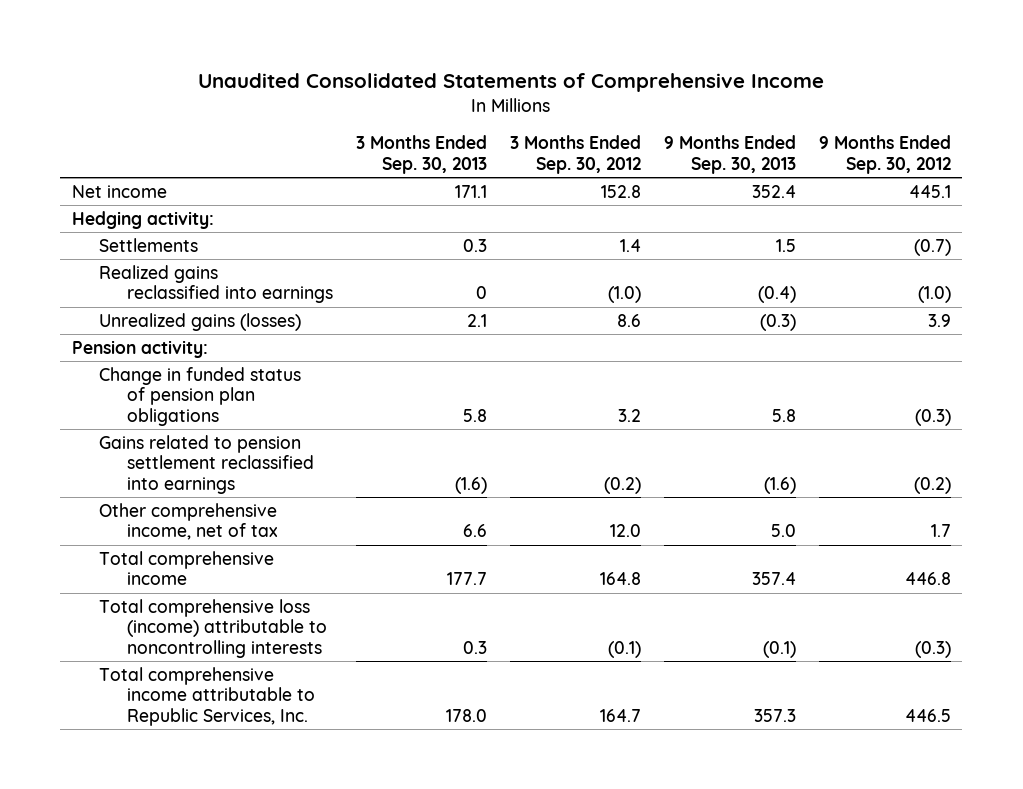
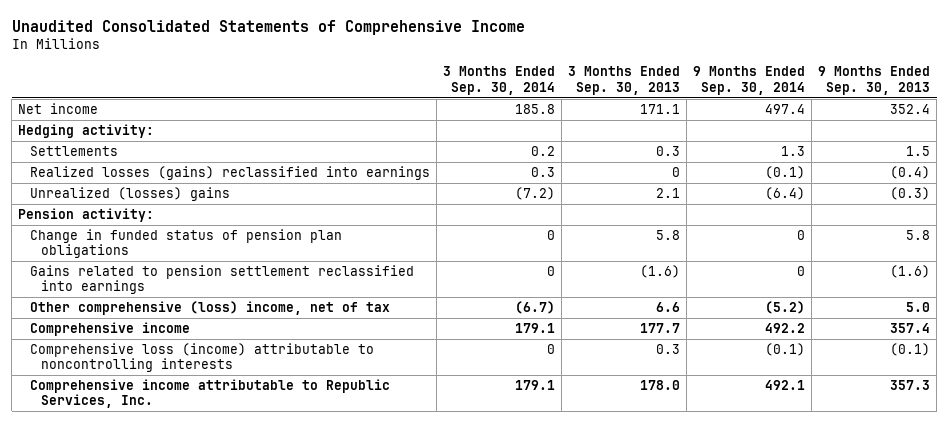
[509,135,641,174] 3 Months Ended Sep. 30, 2012 -> none
[818,135,951,174] 9 Months Ended Sep. 30, 2012 -> none
none -> [442,66,555,95] 3 Months Ended Sep. 30, 2014
none -> [693,66,806,95] 9 Months Ended Sep. 30, 2014
[99,264,333,304] Realized gains reclassified into earnings -> [29,166,430,181] Realized losses (gains) reclassified into earnings
[99,312,302,331] Unrealized gains (losses) -> [29,187,230,202] Unrealized (losses) gains
[99,502,278,541] Other comprehensive income, net of tax -> [29,301,390,316] Other comprehensive (loss) income, net of tax
[99,550,275,586] Total comprehensive income -> [29,322,190,337] Comprehensive income
[99,598,327,658] Total comprehensive loss (income) attributable to noncontrolling interests -> [29,343,374,373] Comprehensive loss (income) attributable to noncontrolling interests
[99,666,315,726] Total comprehensive income attributable to Republic Services, Inc. -> [29,379,390,409] Comprehensive income attributable to Republic Services, Inc.

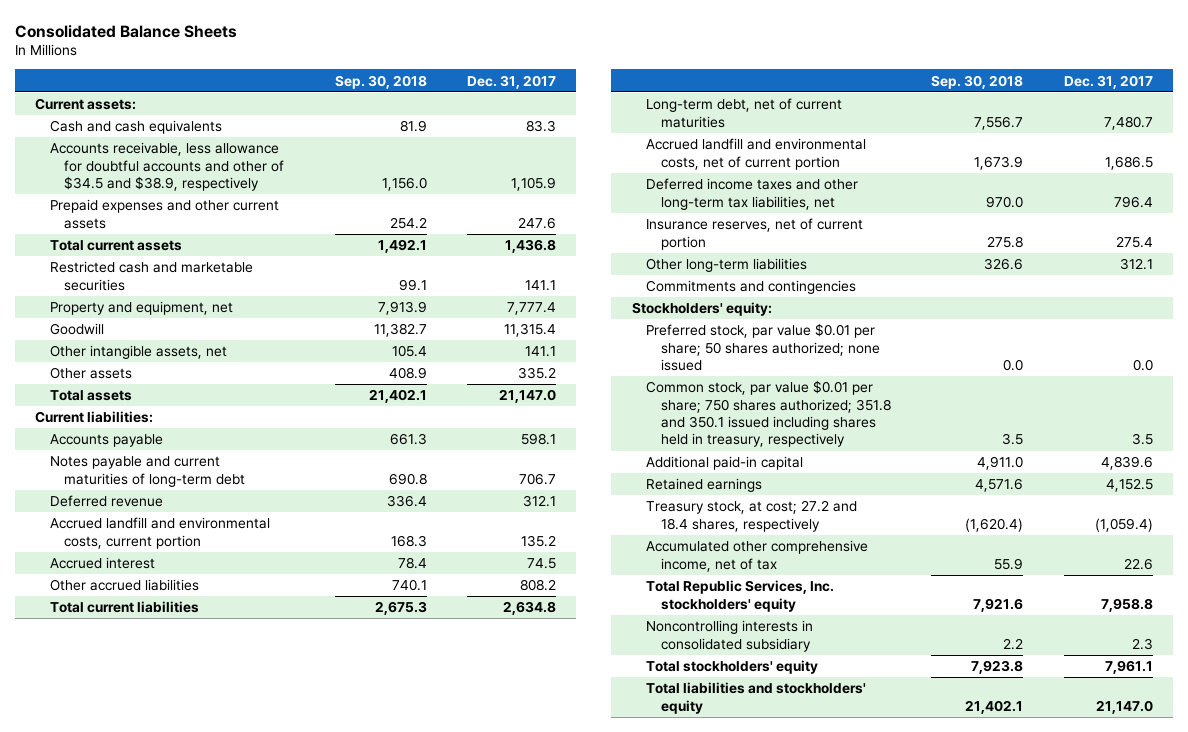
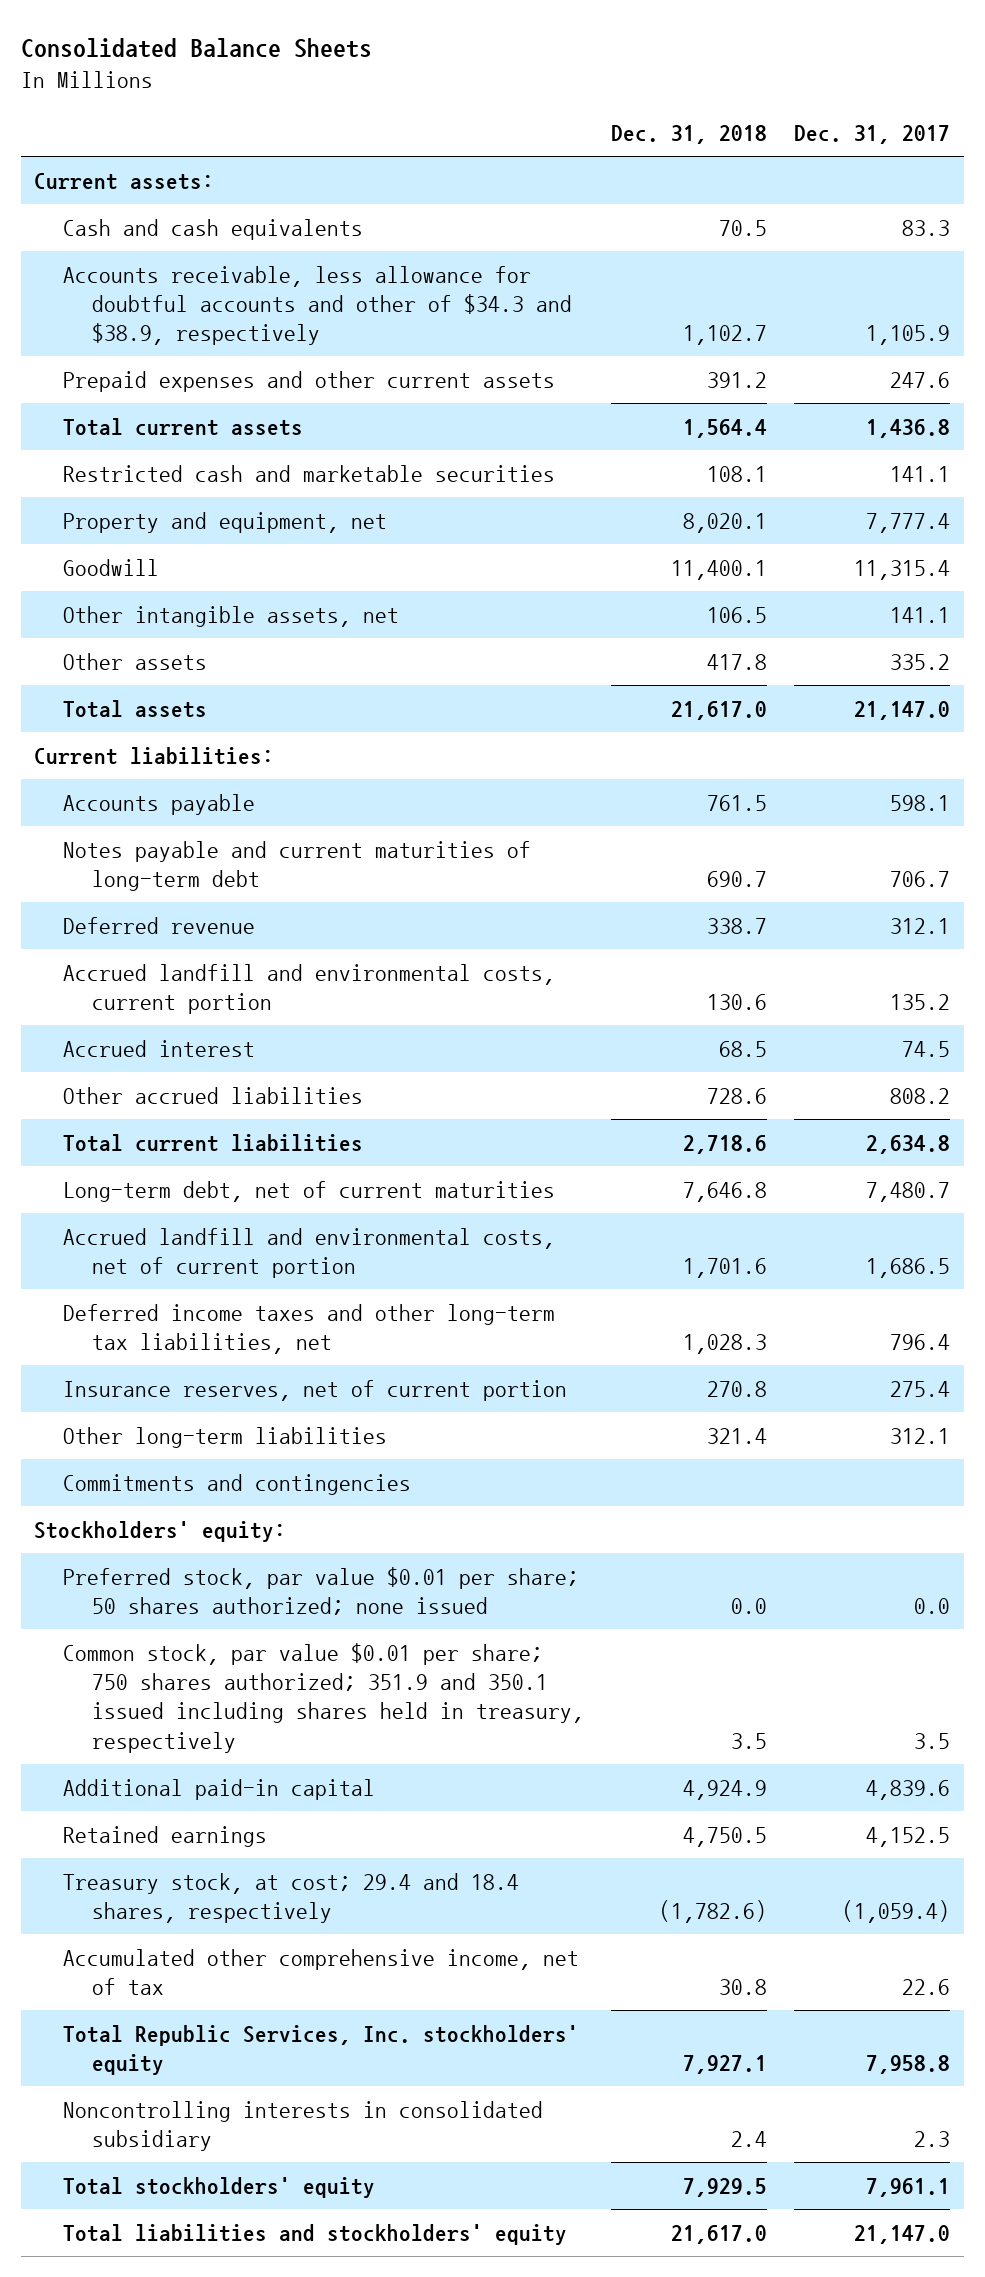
[334,74,427,89] Sep. 30, 2018 -> none
none -> [611,124,768,144] Dec. 31, 2018
[49,142,285,192] Accounts receivable, less allowance for doubtful accounts and other of $34.5 and $38.9, respectively -> [63,265,573,346] Accounts receivable, less allowance for doubtful accounts and other of $34.3 and $38.9, respectively
[646,380,891,448] Common stock, par value $0.01 per share; 750 shares authorized; 351.8 and 350.1 issued including shares held in treasury, respectively -> [63,1642,585,1753] Common stock, par value $0.01 per share; 750 shares authorized; 351.9 and 350.1 issued including shares held in treasury, respectively
[646,500,858,532] Treasury stock, at cost; 27.2 and 18.4 shares, respectively -> [63,1872,520,1923] Treasury stock, at cost; 29.4 and 18.4 shares, respectively

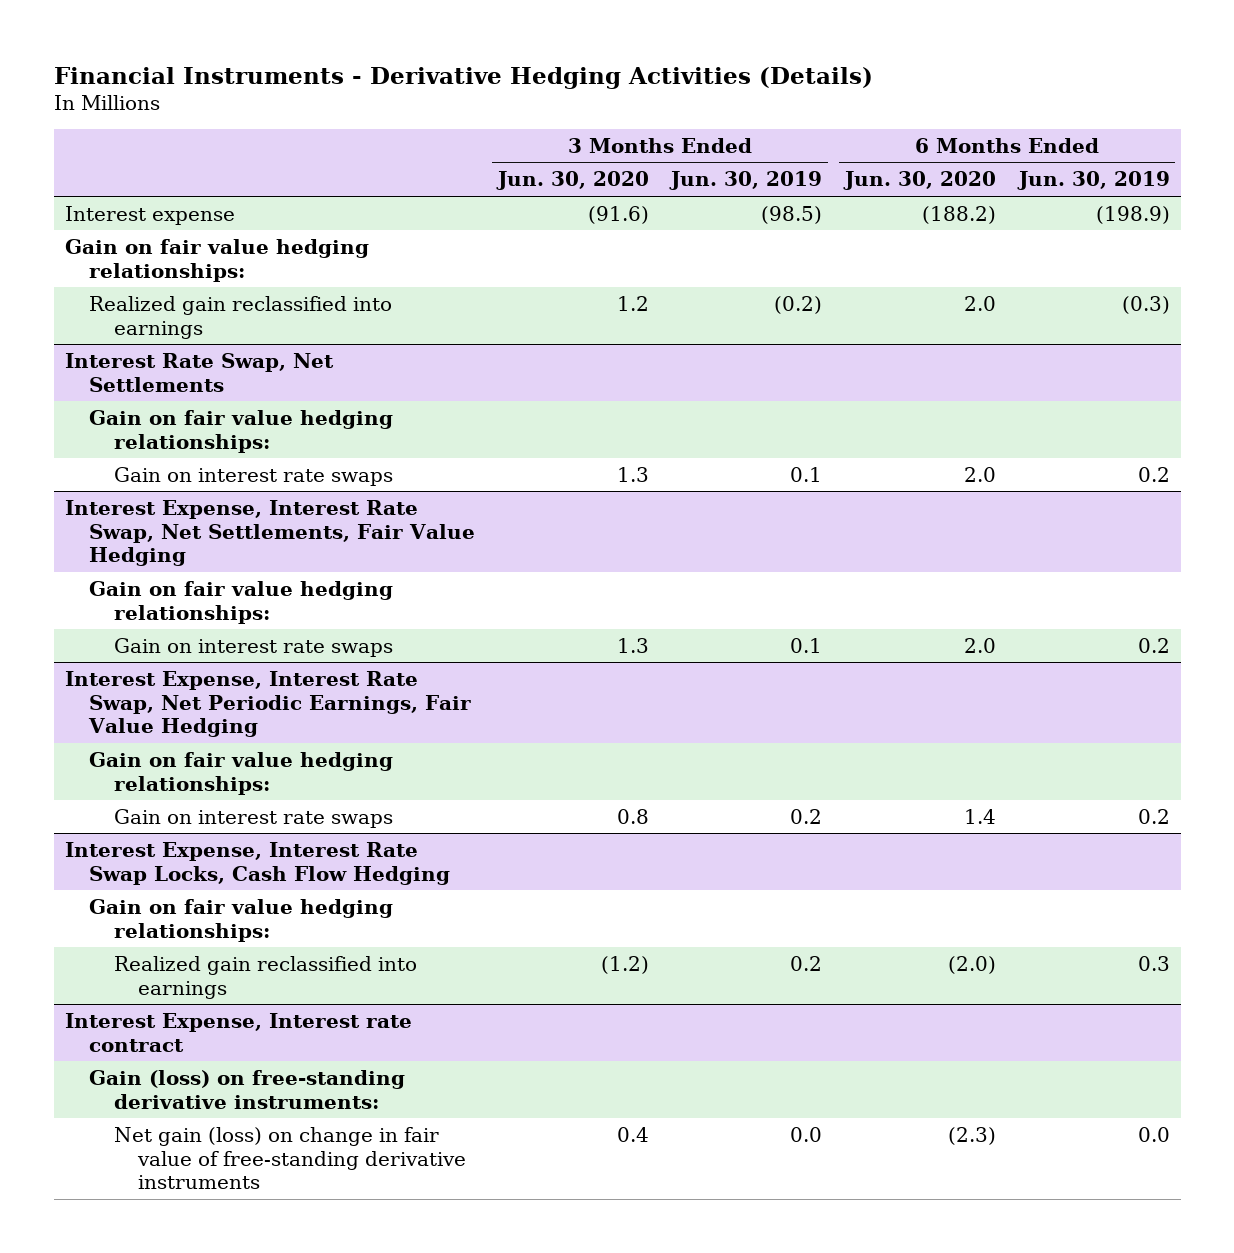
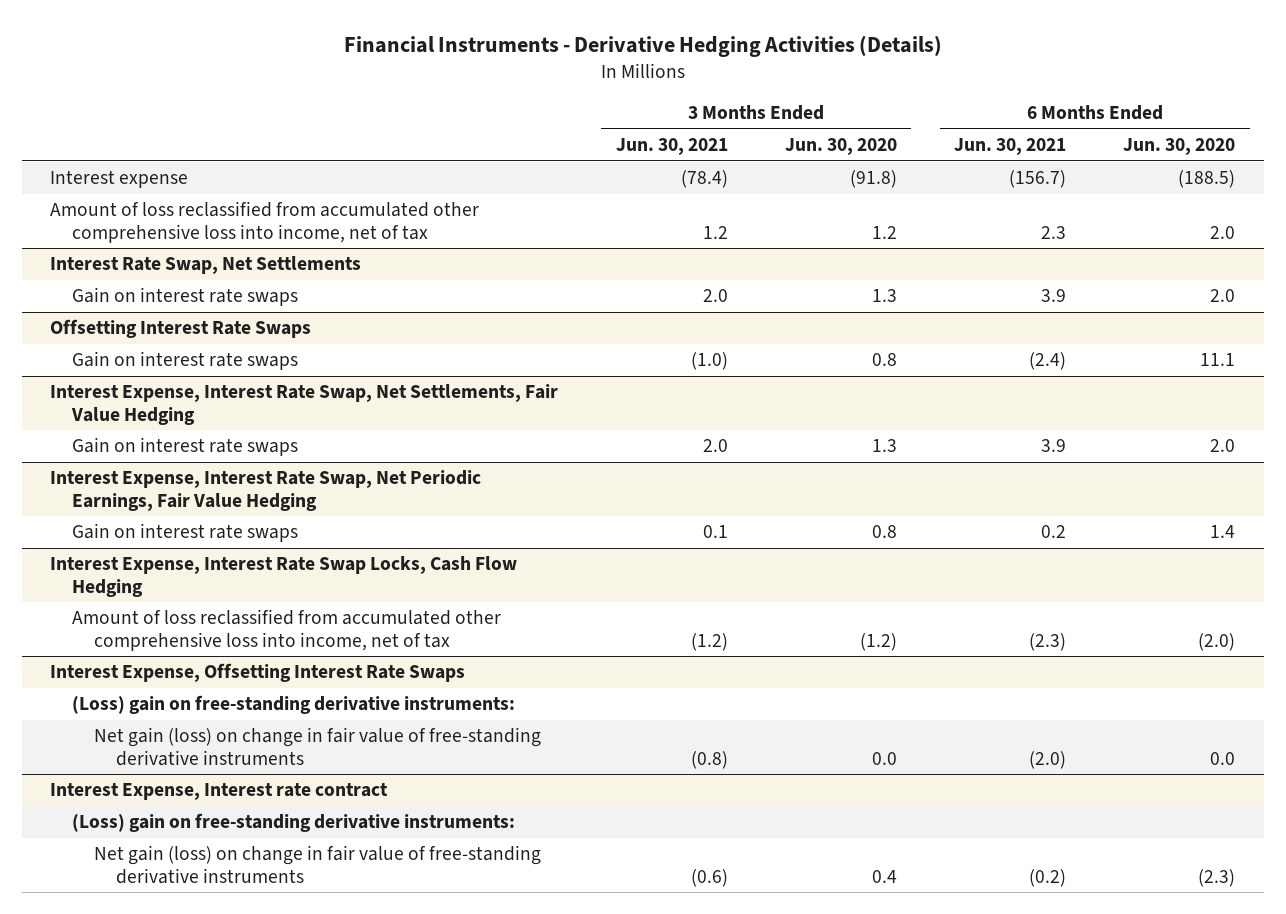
[669,171,823,191] Jun. 30, 2019 -> none
[1016,171,1170,191] Jun. 30, 2019 -> none
none -> [615,138,728,156] Jun. 30, 2021
none -> [954,138,1067,156] Jun. 30, 2021
[64,238,369,282] Gain on fair value hedging relationships: -> none
[587,205,649,224] (91.6) -> [849,170,897,189] (91.8)
[921,205,996,224] (188.2) -> [1178,170,1236,189] (188.5)
[89,295,393,339] Realized gain reclassified into earnings -> [50,201,480,243] Amount of loss reclassified from accumulated other comprehensive loss into income, net of tax
[89,409,394,453] Gain on fair value hedging relationships: -> none
none -> [50,319,312,339] Offsetting Interest Rate Swaps
none -> [72,351,299,371] Gain on interest rate swaps
[89,580,394,624] Gain on fair value hedging relationships: -> none
[89,751,394,795] Gain on fair value hedging relationships: -> none
[89,898,394,942] Gain on fair value hedging relationships: -> none
[113,955,417,999] Realized gain reclassified into earnings -> [72,609,502,651] Amount of loss reclassified from accumulated other comprehensive loss into income, net of tax
none -> [50,663,466,683] Interest Expense, Offsetting Interest Rate Swaps
none -> [72,695,516,715] (Loss) gain on free-standing derivative instruments:
none -> [93,727,541,766] Net gain (loss) on change in fair value of free-standing derivative instruments
[89,1069,406,1109] Gain (loss) on free-standing derivative instruments: -> [72,813,516,833] (Loss) gain on free-standing derivative instruments:

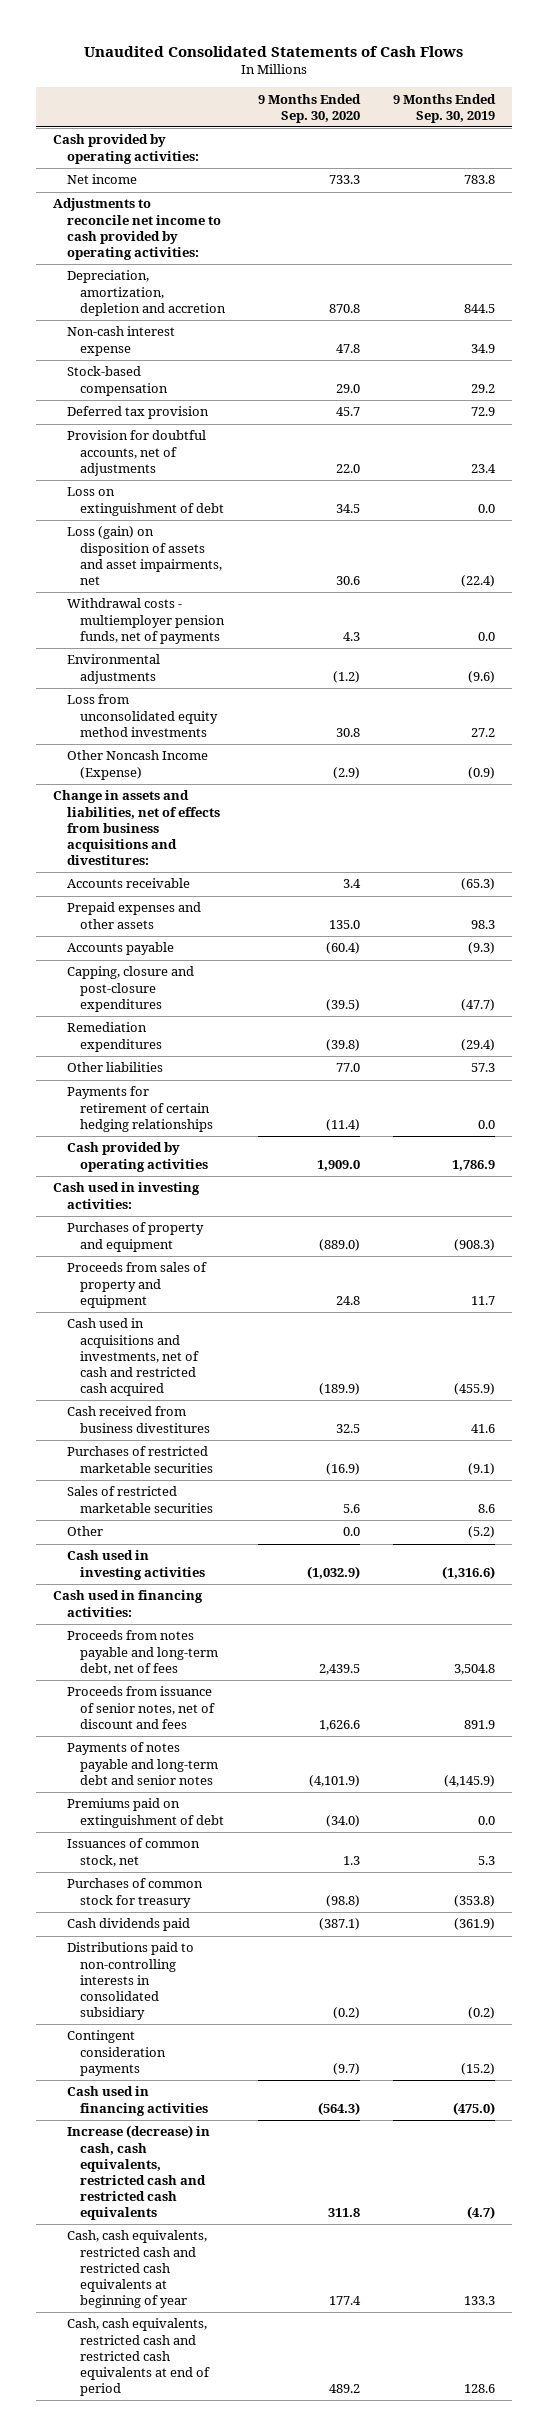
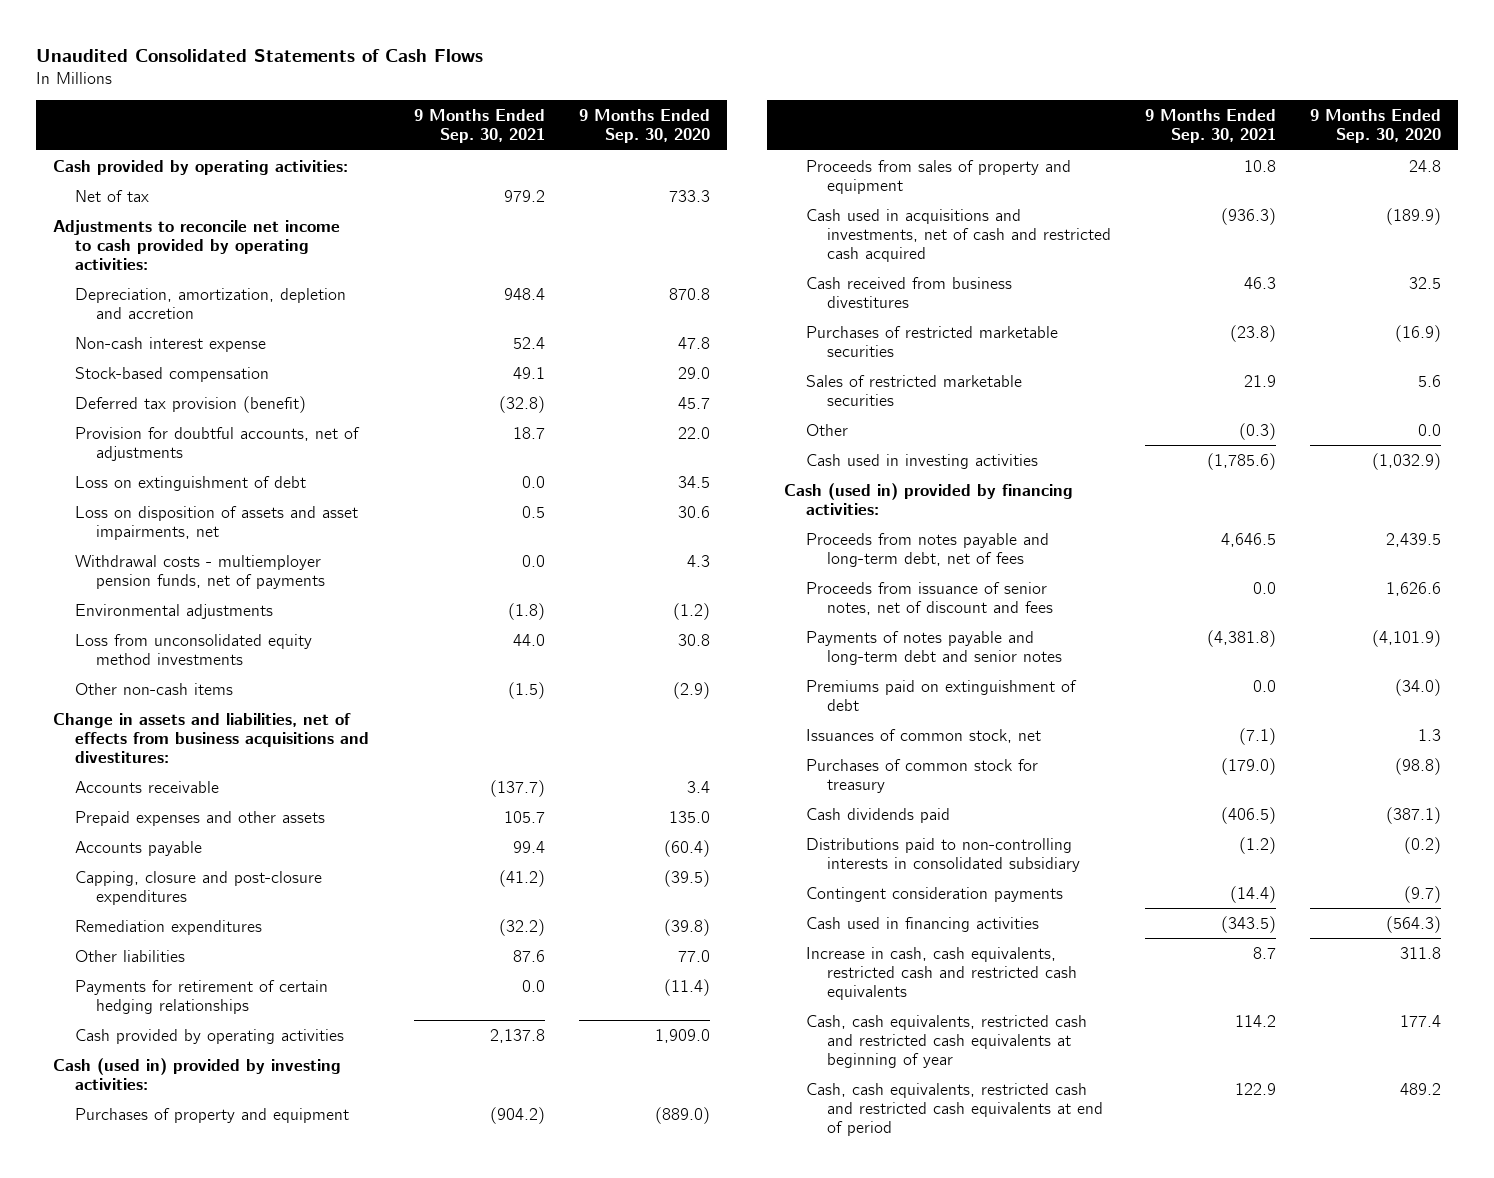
[393,93,497,123] 9 Months Ended Sep. 30, 2019 -> none
none -> [413,109,545,144] 9 Months Ended Sep. 30, 2021
[66,174,137,185] Net income -> [74,189,149,202] Net of tax
[66,406,209,420] Deferred tax provision -> [74,395,306,413] Deferred tax provision (benefit)
[66,526,223,585] Loss (gain) on disposition of assets and asset impairments, net -> [74,505,358,540] Loss on disposition of assets and asset impairments, net
[66,750,208,780] Other Noncash Income (Expense) -> [74,682,233,695] Other non-cash items
[52,1182,200,1209] Cash used in investing activities: -> [53,1057,342,1090] Cash (used in) provided by investing activities:
[52,1590,203,1617] Cash used in financing activities: -> [784,482,1074,515] Cash (used in) provided by financing activities:
[66,2125,210,2221] Increase (decrease) in cash, cash equivalents, restricted cash and restricted cash equivalents -> [805,946,1077,1001] Increase in cash, cash equivalents, restricted cash and restricted cash equivalents

